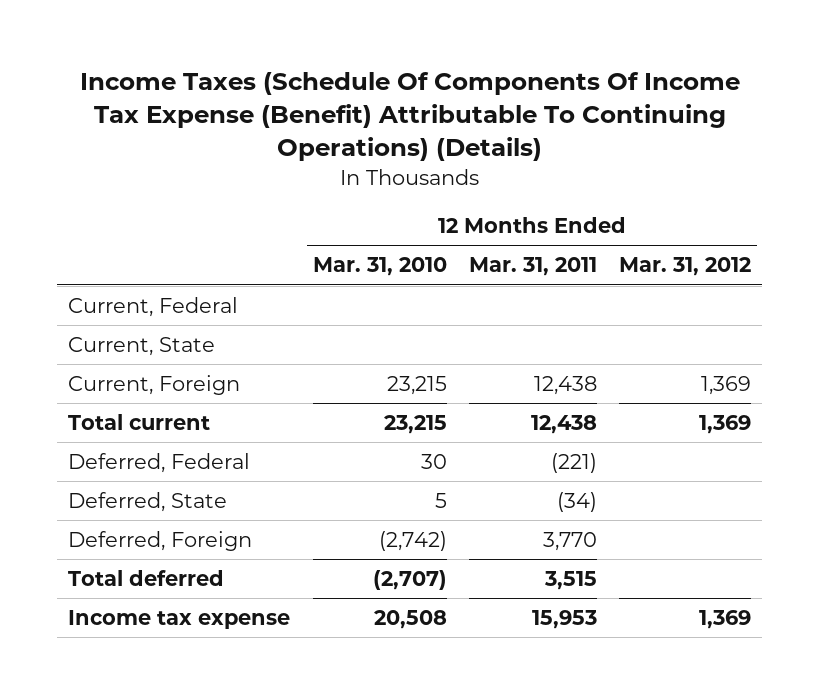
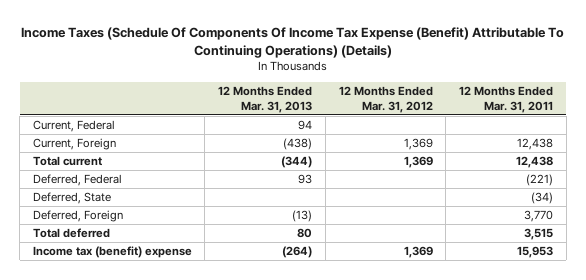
[312,257,447,277] Mar. 31, 2010 -> none
none -> [218,85,313,113] 12 Months Ended Mar. 31, 2013
[68,337,216,357] Current, State -> none
[68,610,291,630] Income tax expense -> [32,246,192,259] Income tax (benefit) expense

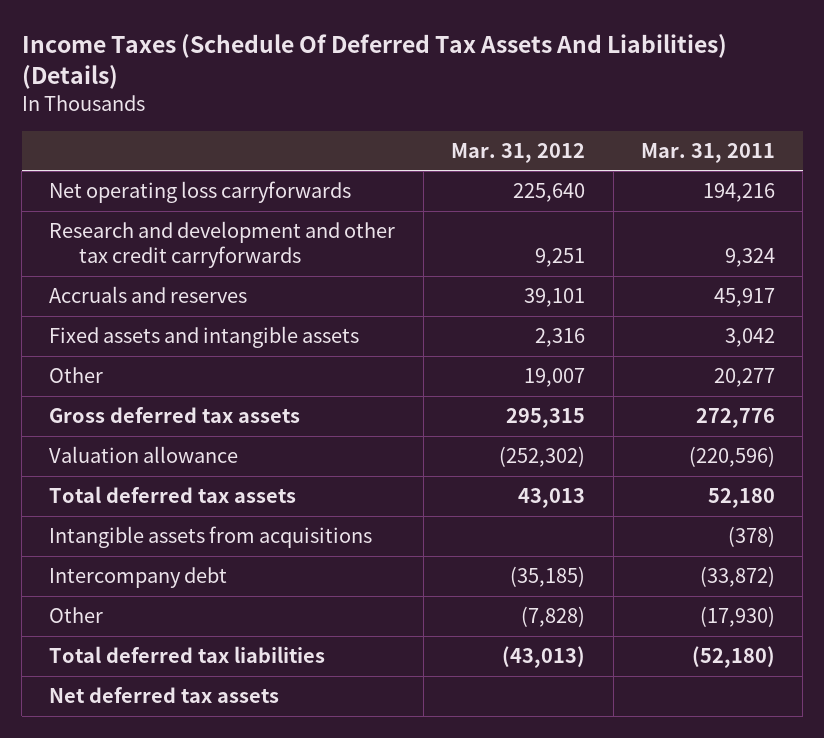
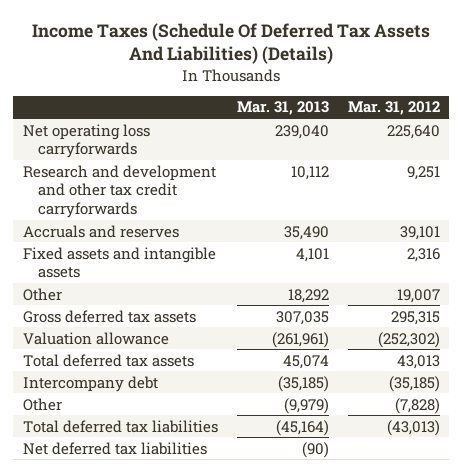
[640,142,775,163] Mar. 31, 2011 -> none
none -> [236,101,329,116] Mar. 31, 2013
[49,526,373,549] Intangible assets from acquisitions -> none
[49,687,280,704] Net deferred tax assets -> [22,441,207,455] Net deferred tax liabilities

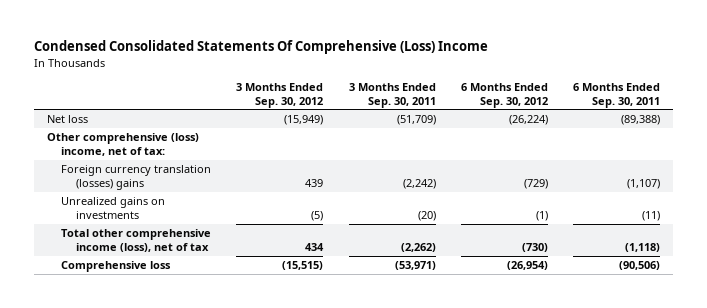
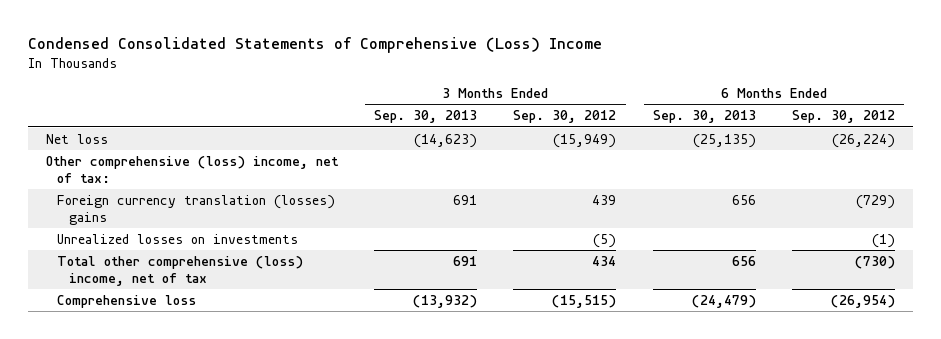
[34,40,489,55] Condensed Consolidated Statements Of Comprehensive (Loss) Income -> [27,37,602,54] Condensed Consolidated Statements of Comprehensive (Loss) Income
[348,82,436,108] 3 Months Ended Sep. 30, 2011 -> none
[573,82,661,108] 6 Months Ended Sep. 30, 2011 -> none
none -> [374,110,478,124] Sep. 30, 2013
none -> [652,110,756,124] Sep. 30, 2013
[61,197,166,219] Unrealized gains on investments -> [57,233,299,244] Unrealized losses on investments
[61,229,212,252] Total other comprehensive income (loss), net of tax -> [57,255,304,287] Total other comprehensive (loss) income, net of tax

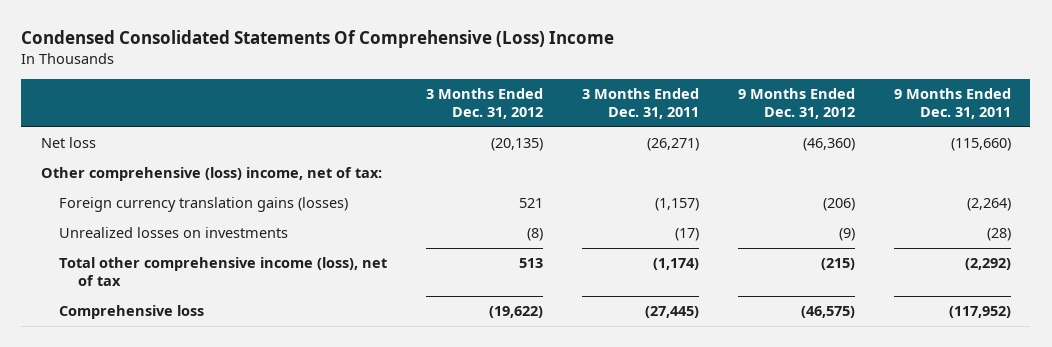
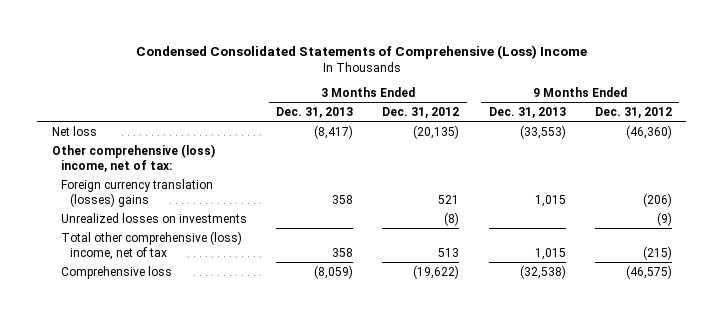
[21,30,615,49] Condensed Consolidated Statements Of Comprehensive (Loss) Income -> [135,44,587,59] Condensed Consolidated Statements of Comprehensive (Loss) Income
[582,87,700,120] 3 Months Ended Dec. 31, 2011 -> none
[894,87,1012,120] 9 Months Ended Dec. 31, 2011 -> none
none -> [276,107,354,119] Dec. 31, 2013
none -> [488,107,566,119] Dec. 31, 2013
[59,197,349,213] Foreign currency translation gains (losses) -> [60,178,213,207] Foreign currency translation (losses) gains
[59,257,388,287] Total other comprehensive income (loss), net of tax -> [60,230,242,260] Total other comprehensive (loss) income, net of tax

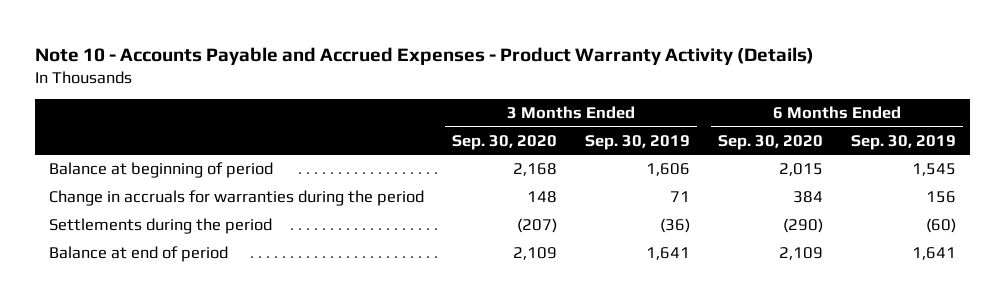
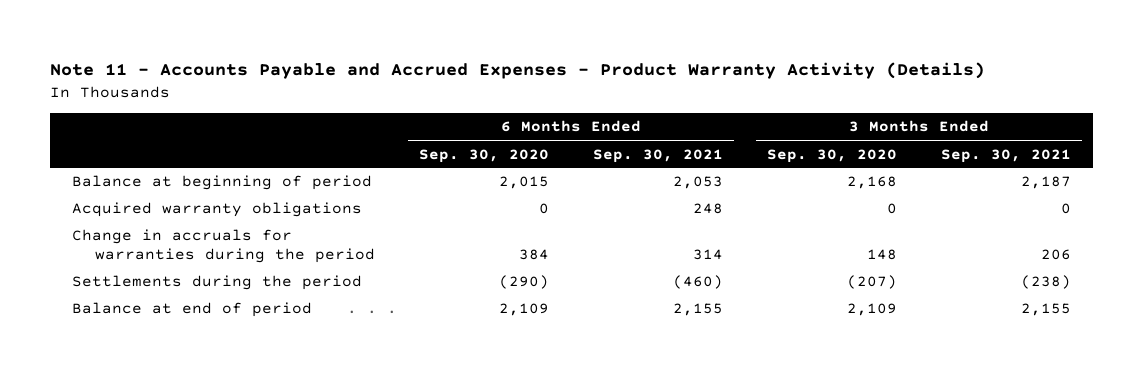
[35,46,815,65] Note 10 - Accounts Payable and Accrued Expenses - Product Warranty Activity (Details) -> [50,62,986,80] Note 11 - Accounts Payable and Accrued Expenses - Product Warranty Activity (Details)
[585,134,691,150] Sep. 30, 2019 -> none
[851,134,957,150] Sep. 30, 2019 -> none
none -> [592,148,723,163] Sep. 30, 2021
none -> [941,148,1072,163] Sep. 30, 2021
none -> [72,202,363,218] Acquired warranty obligations

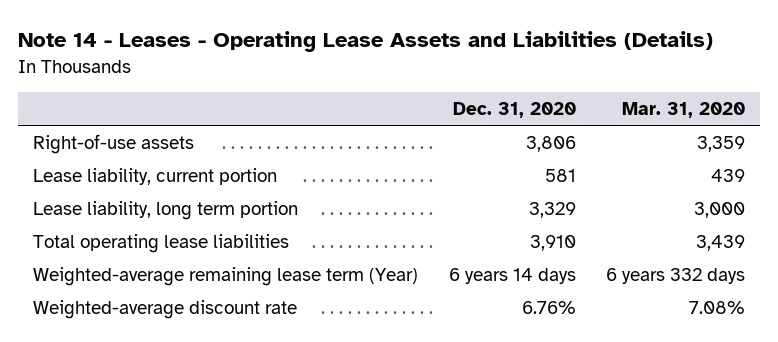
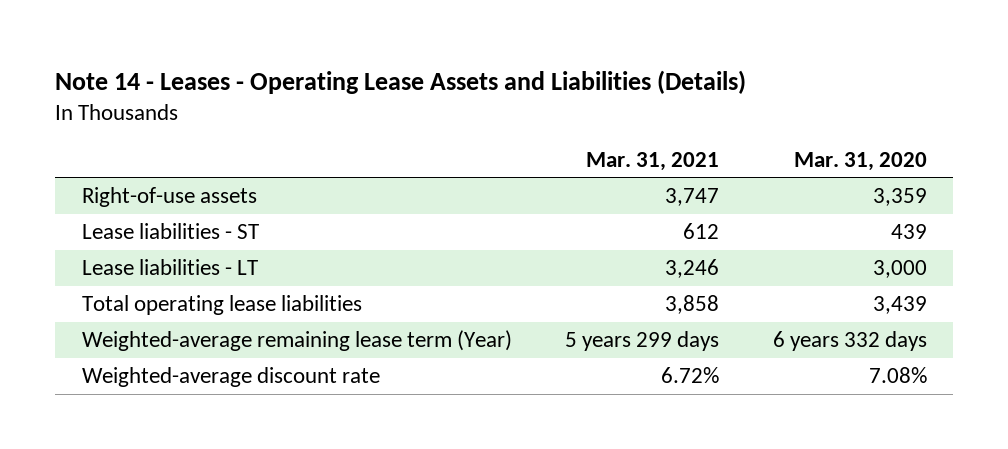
[452,102,576,119] Dec. 31, 2020 -> none
none -> [586,151,720,171] Mar. 31, 2021
[33,167,278,185] Lease liability, current portion -> [81,223,259,240] Lease liabilities - ST
[33,200,299,220] Lease liability, long term portion -> [81,259,258,276] Lease liabilities - LT

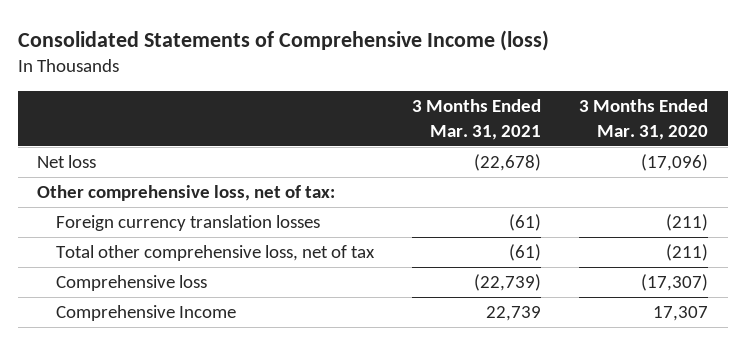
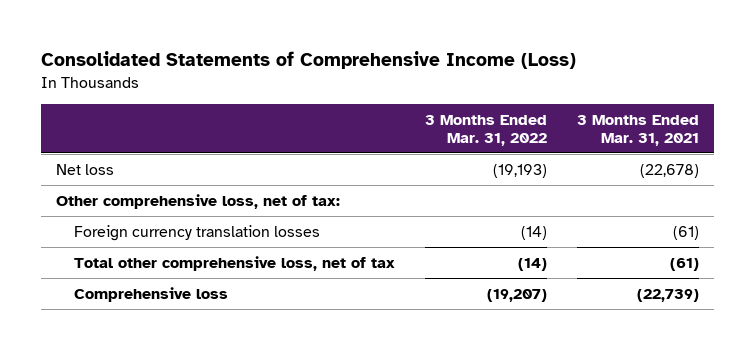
[17,29,549,51] Consolidated Statements of Comprehensive Income (loss) -> [40,50,576,69] Consolidated Statements of Comprehensive Income (Loss)
[579,99,709,140] 3 Months Ended Mar. 31, 2020 -> none
none -> [424,114,547,147] 3 Months Ended Mar. 31, 2022
[56,305,237,322] Comprehensive Income -> none

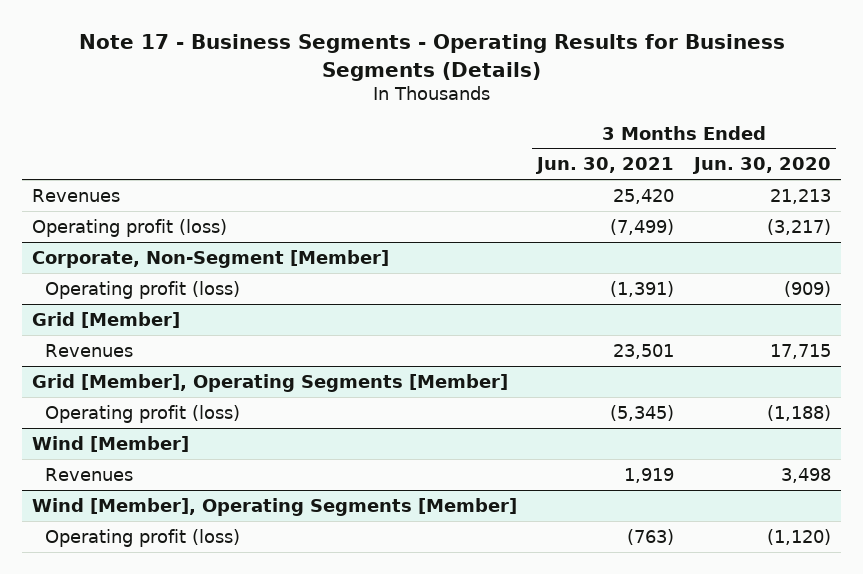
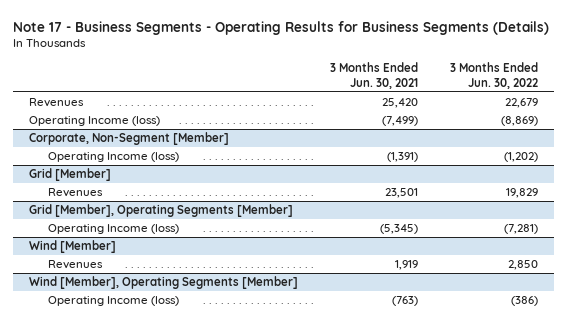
[692,157,832,175] Jun. 30, 2020 -> none
none -> [449,62,538,89] 3 Months Ended Jun. 30, 2022
[31,218,227,237] Operating profit (loss) -> [29,116,161,127] Operating Income (loss)
[44,280,240,299] Operating profit (loss) -> [47,152,179,163] Operating Income (loss)
[44,404,240,423] Operating profit (loss) -> [47,224,179,235] Operating Income (loss)
[44,528,240,547] Operating profit (loss) -> [47,296,179,307] Operating Income (loss)

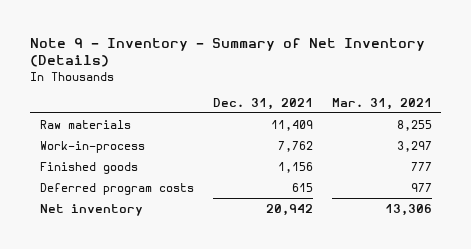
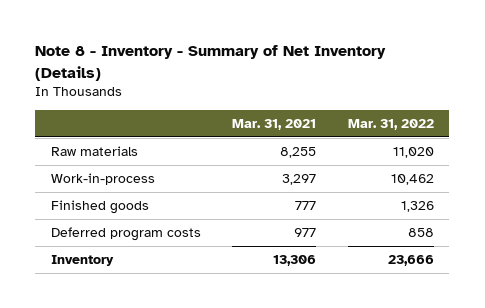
[30,37,426,68] Note 9 - Inventory - Summary of Net Inventory (Details) -> [35,45,387,81] Note 8 - Inventory - Summary of Net Inventory (Details)
[212,97,313,110] Dec. 31, 2021 -> none
none -> [347,118,434,130] Mar. 31, 2022
[39,203,143,216] Net inventory -> [50,255,114,267] Inventory

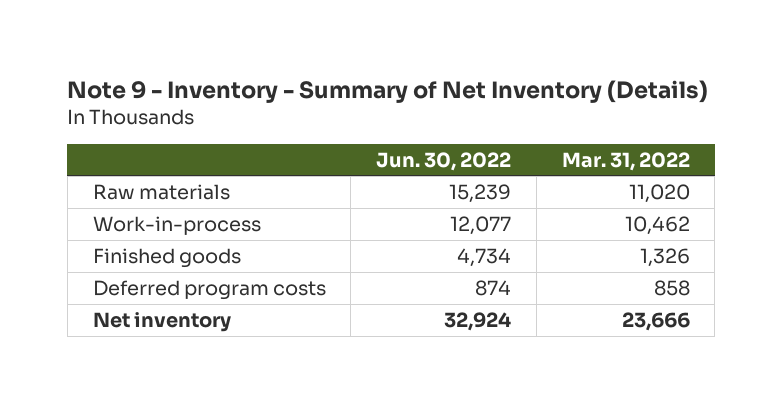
[35,45,387,81] Note 8 - Inventory - Summary of Net Inventory (Details) -> [67,79,709,103] Note 9 - Inventory - Summary of Net Inventory (Details)
[232,118,317,130] Mar. 31, 2021 -> none
none -> [376,151,512,171] Jun. 30, 2022
[50,255,114,267] Inventory -> [92,312,231,333] Net inventory

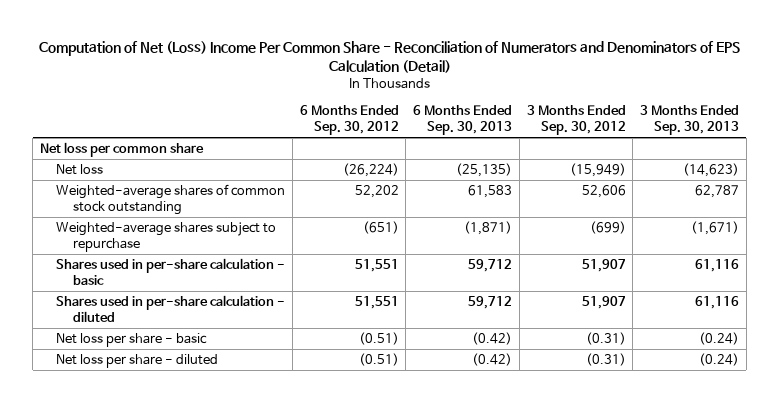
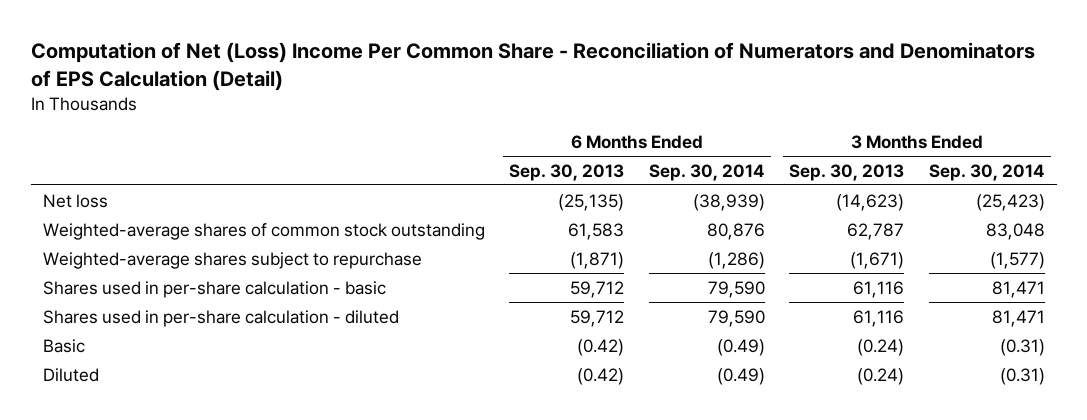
[299,105,399,136] 6 Months Ended Sep. 30, 2012 -> none
[526,105,626,136] 3 Months Ended Sep. 30, 2012 -> none
none -> [648,163,765,181] Sep. 30, 2014
none -> [928,163,1045,181] Sep. 30, 2014
[40,142,205,158] Net loss per common share -> none
[56,333,208,348] Net loss per share - basic -> [42,338,85,353] Basic
[56,354,219,369] Net loss per share - diluted -> [42,367,99,382] Diluted

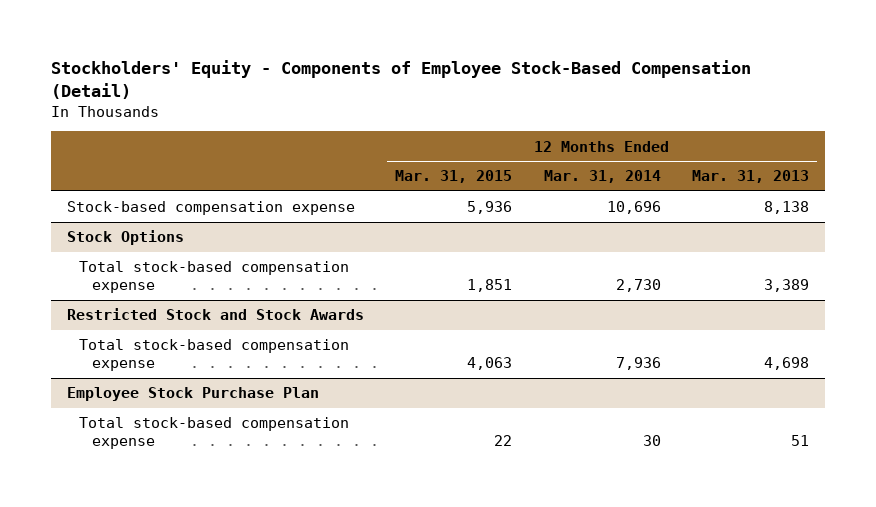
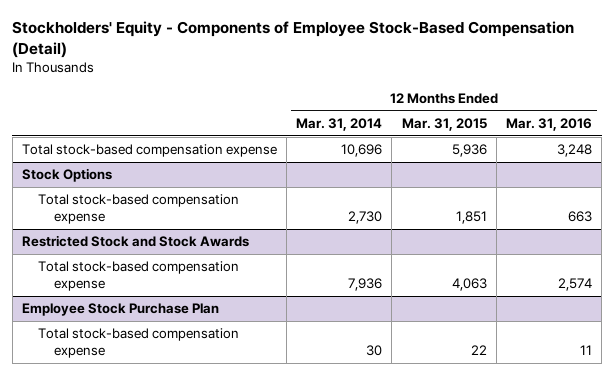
[692,170,810,184] Mar. 31, 2013 -> none
none -> [506,117,593,131] Mar. 31, 2016
[66,201,355,216] Stock-based compensation expense -> [21,144,277,158] Total stock-based compensation expense

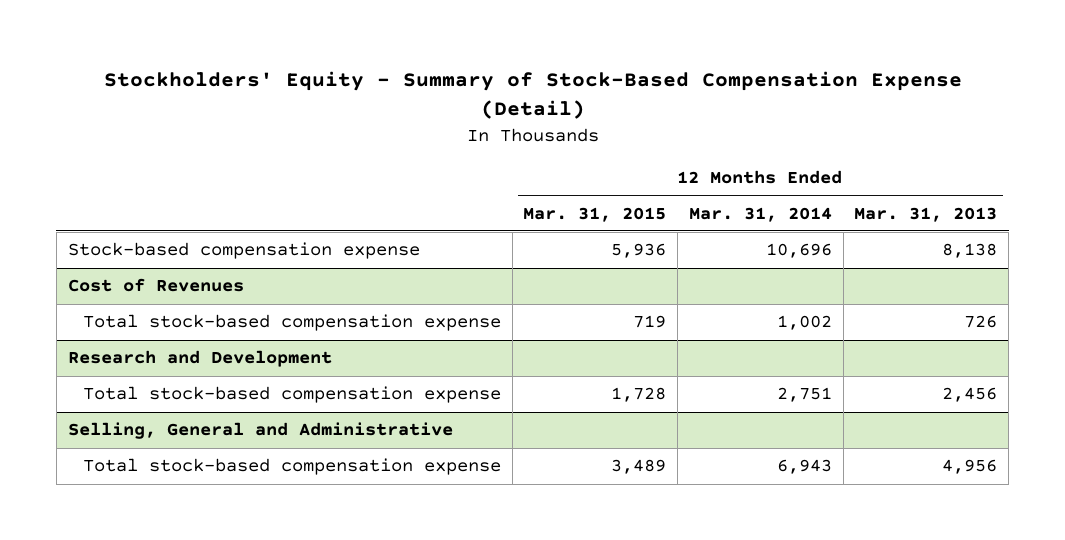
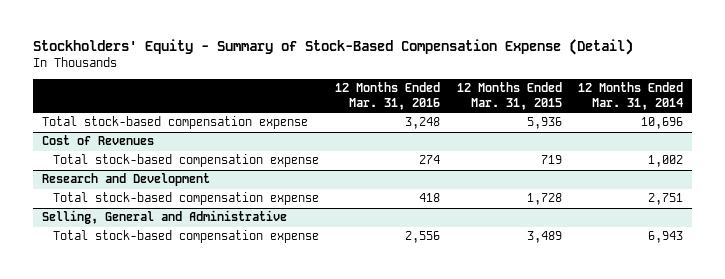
[854,206,998,222] Mar. 31, 2013 -> none
none -> [335,81,441,110] 12 Months Ended Mar. 31, 2016
[67,242,420,260] Stock-based compensation expense -> [41,116,308,130] Total stock-based compensation expense

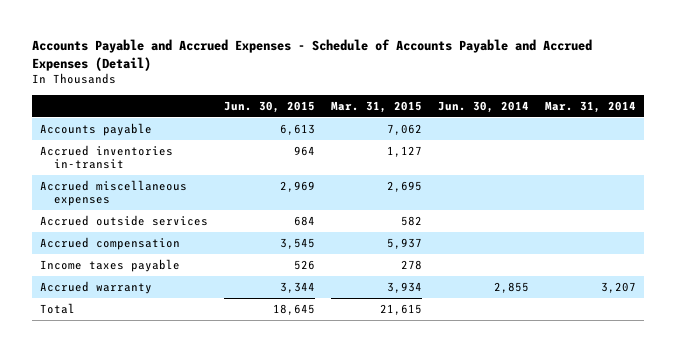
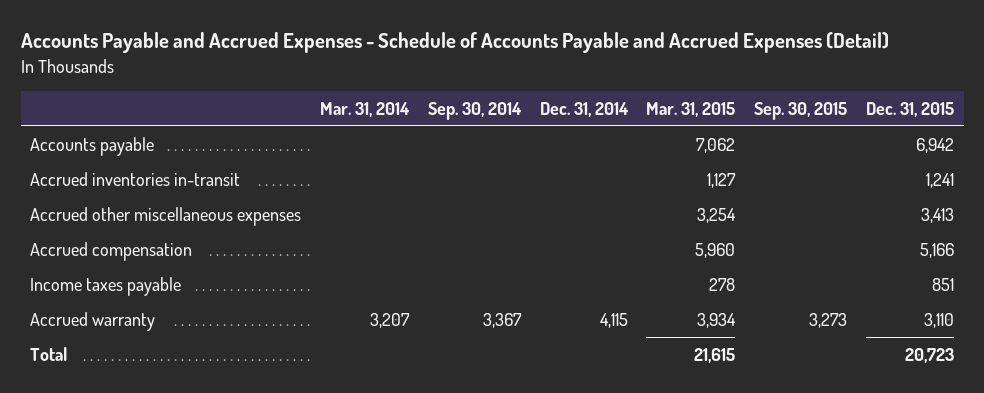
[224,100,316,113] Jun. 30, 2015 -> none
[438,100,530,113] Jun. 30, 2014 -> none
none -> [427,101,522,120] Sep. 30, 2014
none -> [539,101,629,117] Dec. 31, 2014
none -> [754,101,848,120] Sep. 30, 2015
none -> [866,101,955,117] Dec. 31, 2015
[40,215,209,227] Accrued outside services -> none
[40,180,188,207] Accrued miscellaneous expenses -> [29,206,301,226] Accrued other miscellaneous expenses
[387,181,423,193] 2,695 -> [697,207,737,223] 3,254
[387,238,423,250] 5,937 -> [695,242,736,258] 5,960

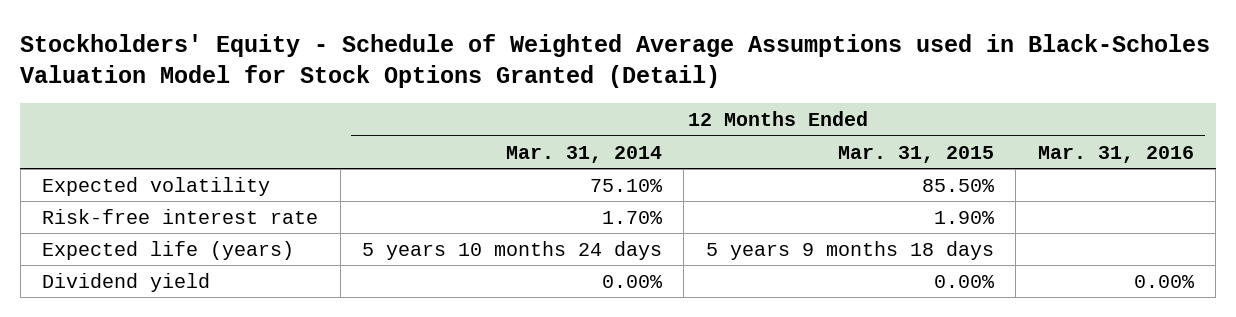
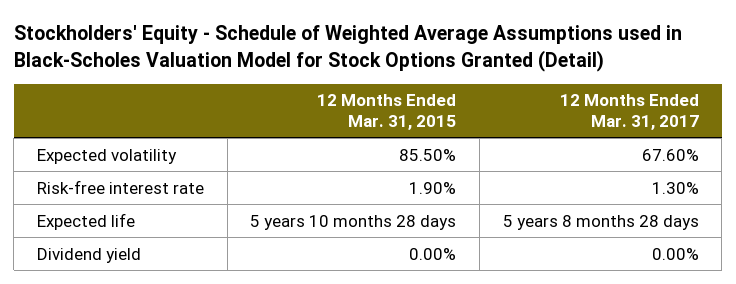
[505,145,662,163] Mar. 31, 2014 -> none
[1037,145,1194,163] Mar. 31, 2016 -> none
none -> [559,94,699,130] 12 Months Ended Mar. 31, 2017
[42,240,295,260] Expected life (years) -> [36,212,135,230] Expected life
[705,240,994,260] 5 years 9 months 18 days -> [250,214,457,230] 5 years 10 months 28 days

